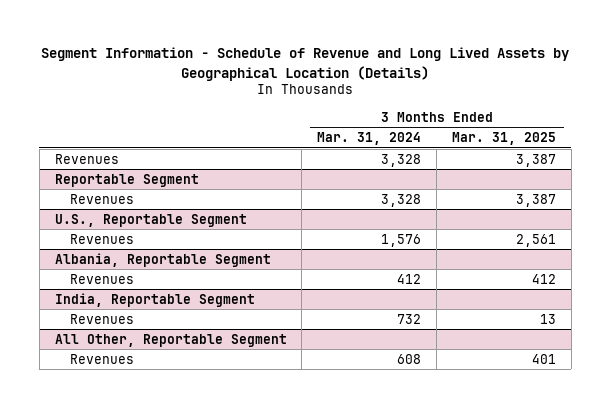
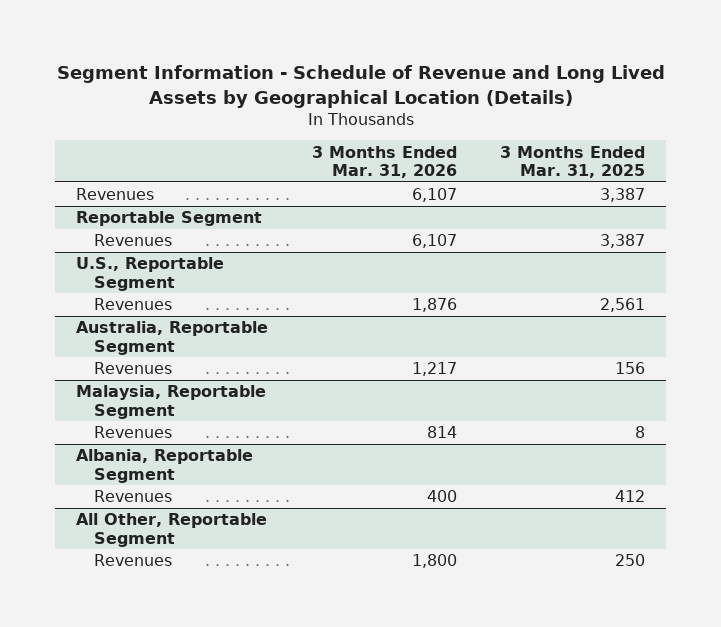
[317,131,422,145] Mar. 31, 2024 -> none
none -> [311,145,457,179] 3 Months Ended Mar. 31, 2026
none -> [76,321,269,355] Australia, Reportable Segment
none -> [93,362,172,375] Revenues
none -> [76,385,267,419] Malaysia, Reportable Segment
none -> [93,426,172,439] Revenues
[54,292,255,307] India, Reportable Segment -> none
[69,313,134,324] Revenues -> none
[531,353,556,364] 401 -> [614,554,645,567] 250

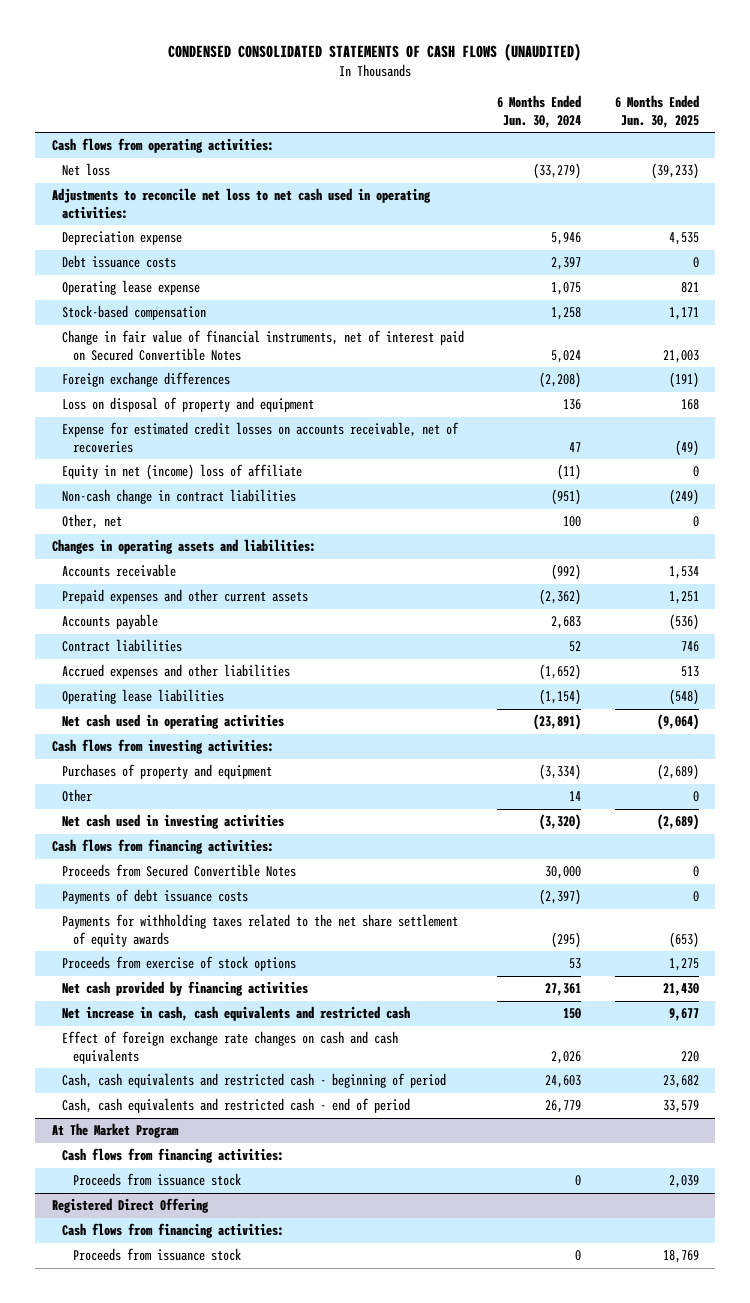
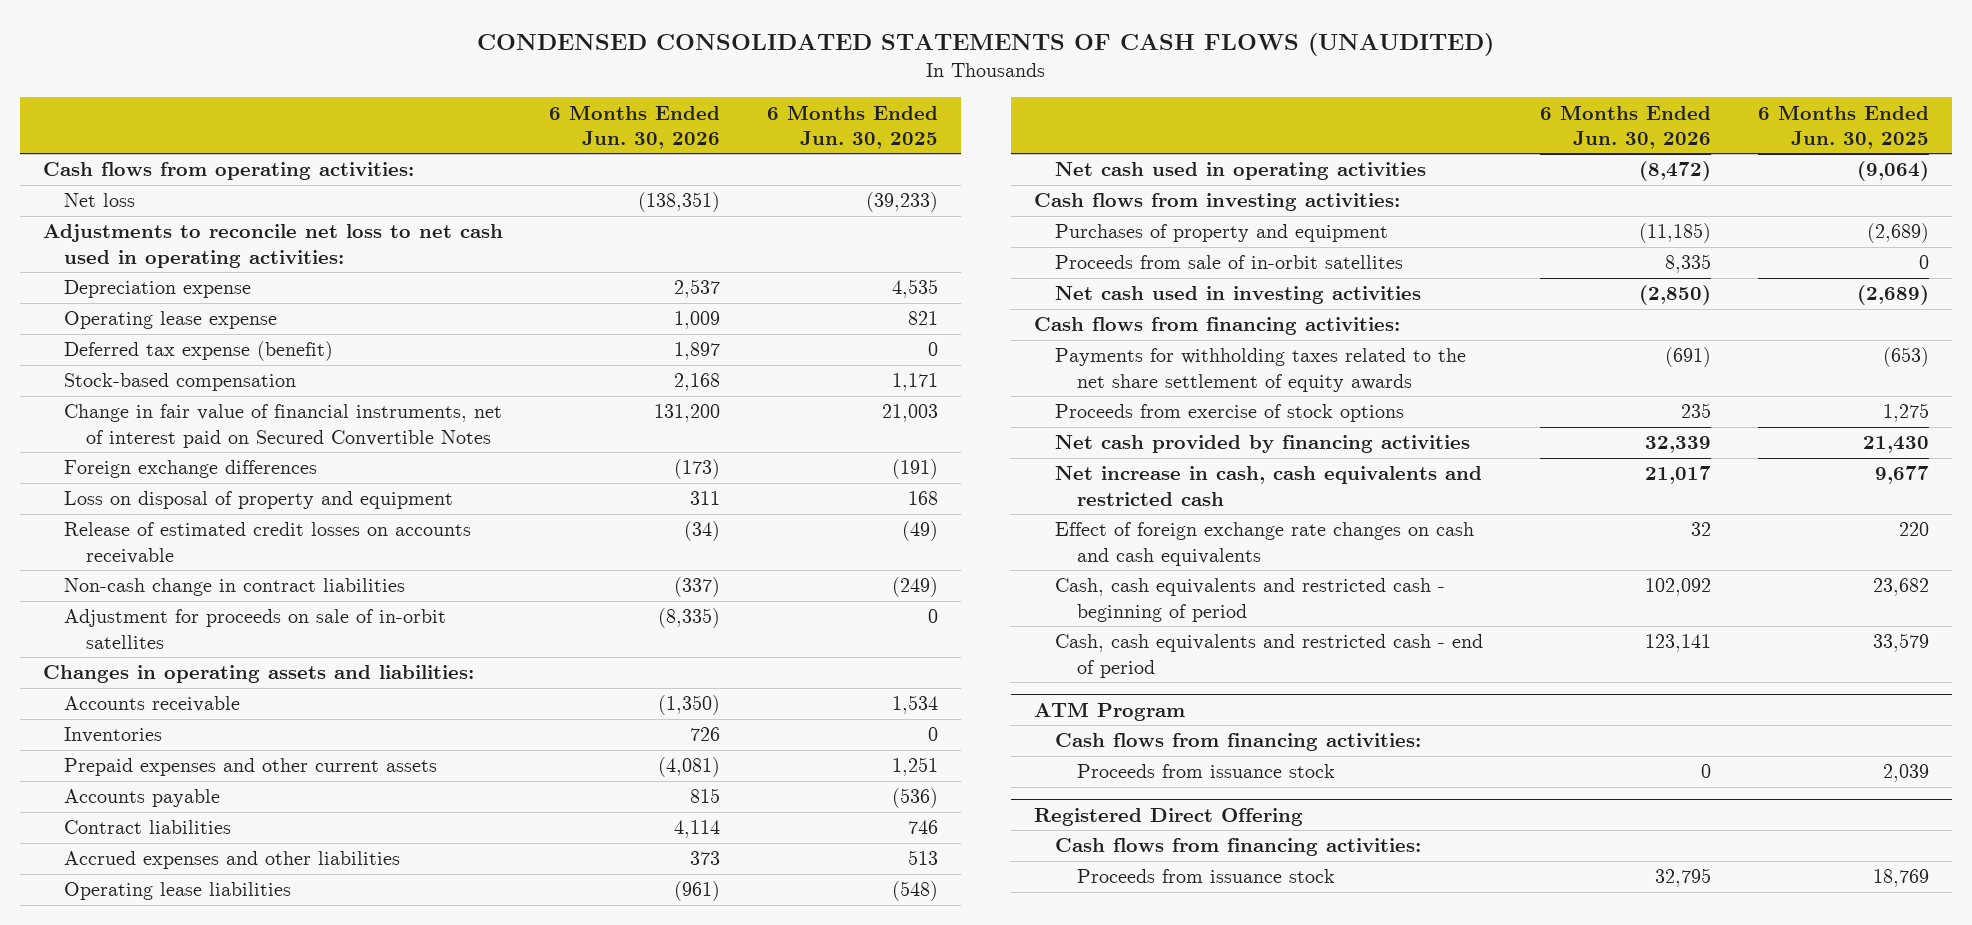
[497,95,582,128] 6 Months Ended Jun. 30, 2024 -> none
none -> [549,104,721,149] 6 Months Ended Jun. 30, 2026
[62,255,177,269] Debt issuance costs -> none
none -> [64,341,334,362] Deferred tax expense (benefit)
[62,464,303,481] Equity in net (income) loss of affiliate -> none
[62,422,460,453] Expense for estimated credit losses on accounts receivable, net of recoveries -> [64,522,472,564] Release of estimated credit losses on accounts receivable
[62,514,123,530] Other, net -> none
none -> [64,609,447,649] Adjustment for proceeds on sale of in-orbit satellites
none -> [64,727,163,744] Inventories
[62,789,93,803] Other -> none
none -> [1055,255,1404,270] Proceeds from sale of in-orbit satellites
[62,864,297,878] Proceeds from Secured Convertible Notes -> none
[62,889,249,905] Payments of debt issuance costs -> none
[51,1123,179,1139] At The Market Program -> [1033,701,1185,721] ATM Program

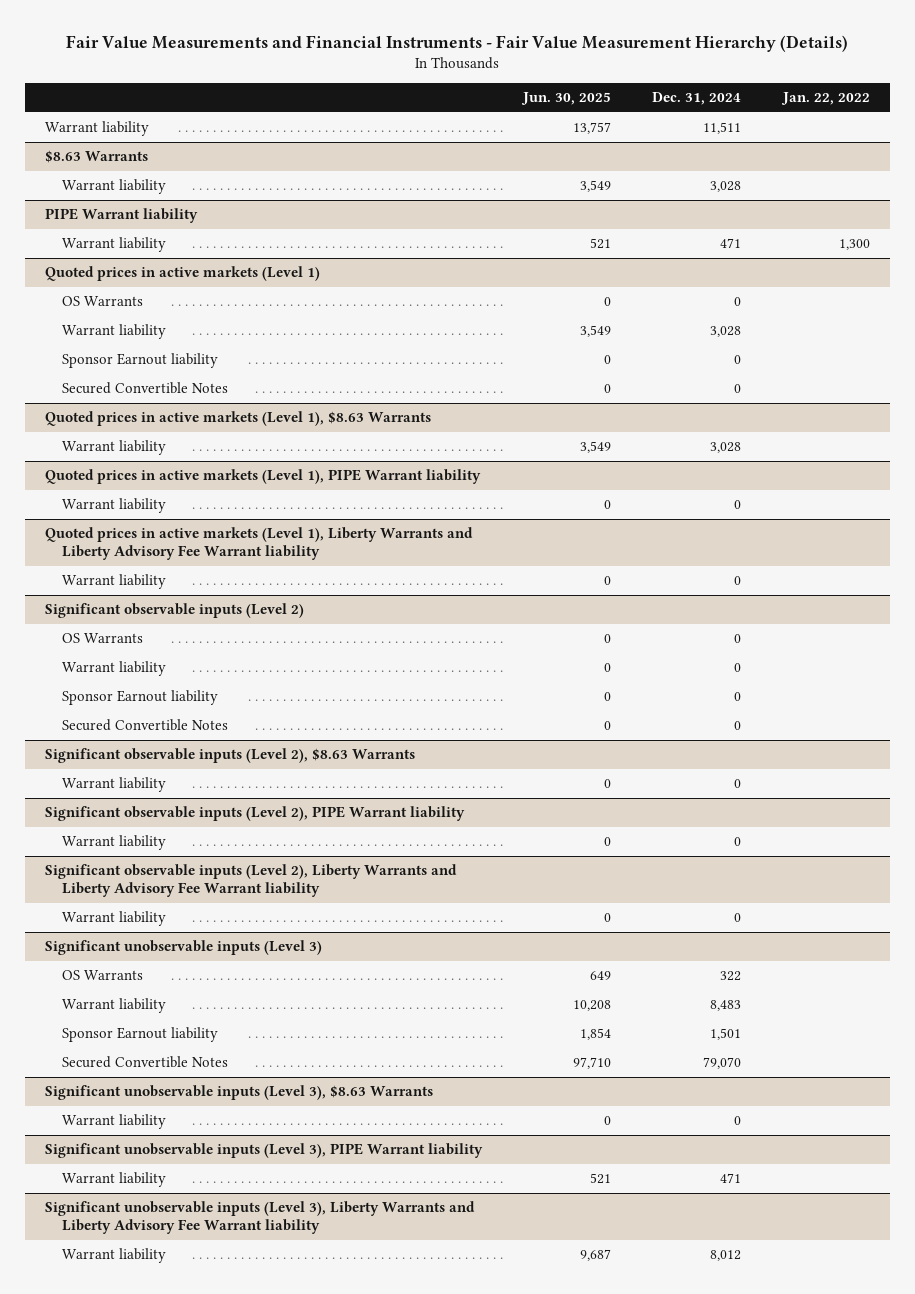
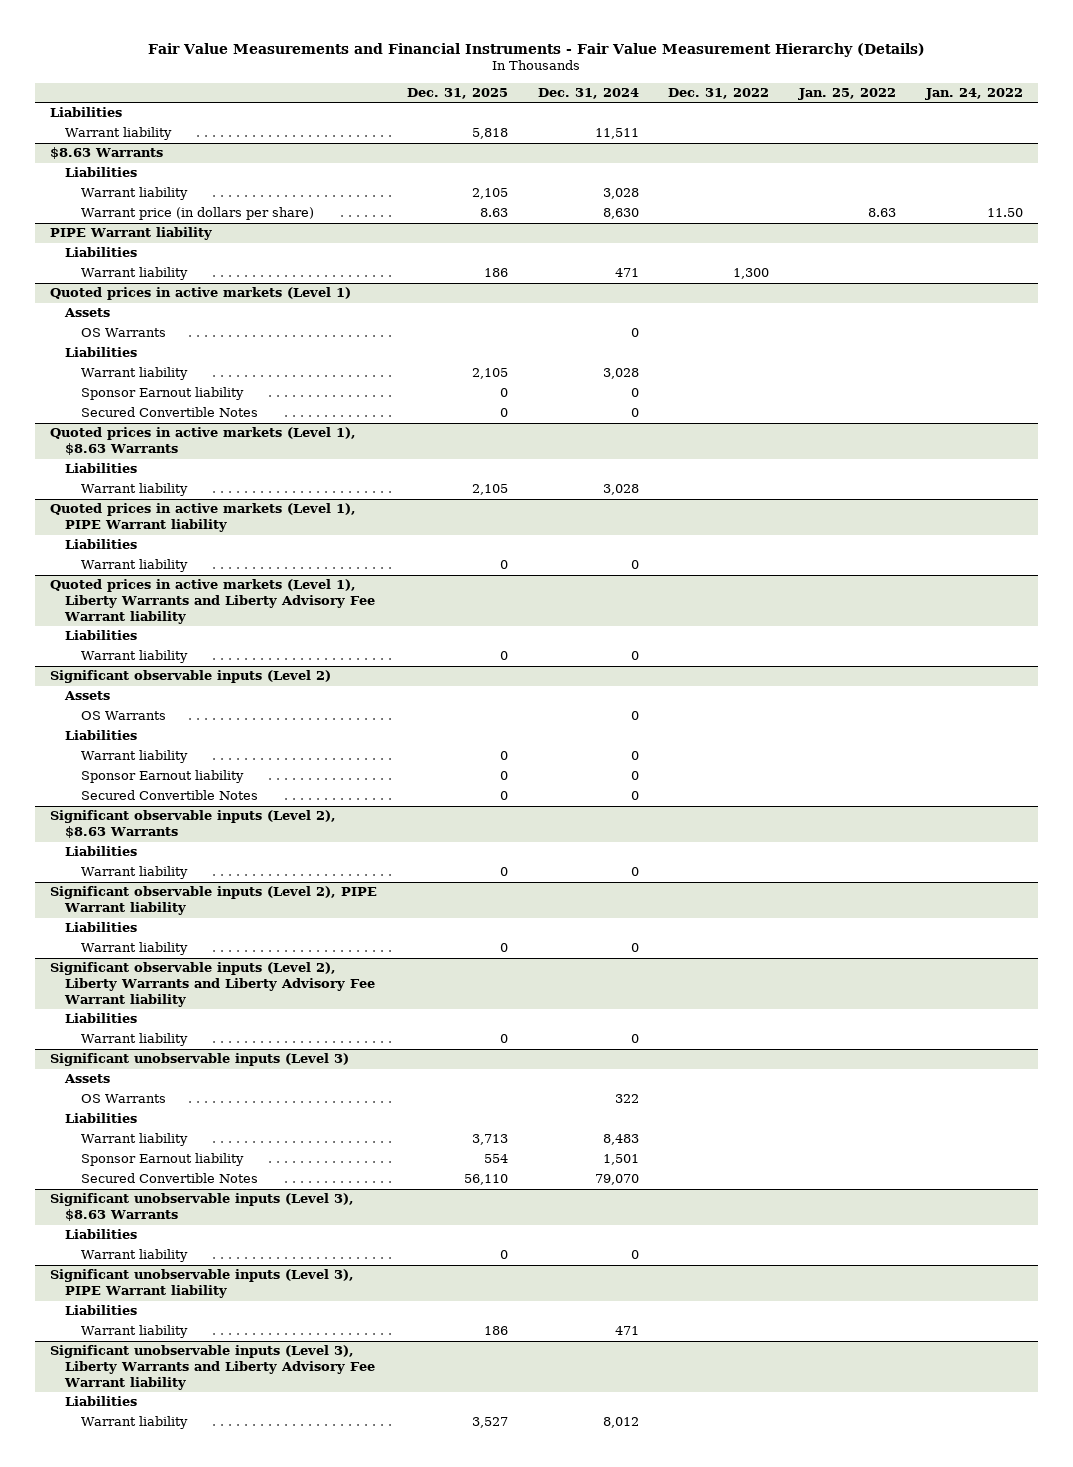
[521,92,612,106] Jun. 30, 2025 -> none
[780,92,870,106] Jan. 22, 2022 -> none
none -> [406,87,508,99] Dec. 31, 2025
none -> [668,87,770,99] Dec. 31, 2022
none -> [798,87,897,100] Jan. 25, 2022
none -> [925,87,1024,100] Jan. 24, 2022
none -> [49,107,122,118] Liabilities
none -> [65,167,138,178] Liabilities
none -> [81,207,315,221] Warrant price (in dollars per share)
none -> [65,247,138,258] Liabilities
none -> [64,308,111,318] Assets
none -> [65,347,138,358] Liabilities
none -> [65,463,138,474] Liabilities
none -> [65,539,138,550] Liabilities
none -> [65,630,138,641] Liabilities
none -> [64,691,111,701] Assets
none -> [65,730,138,741] Liabilities
none -> [65,846,138,857] Liabilities
none -> [65,922,138,933] Liabilities
none -> [65,1013,138,1024] Liabilities
none -> [64,1074,111,1084] Assets
none -> [65,1113,138,1124] Liabilities
none -> [65,1229,138,1240] Liabilities
none -> [65,1305,138,1316] Liabilities
none -> [65,1396,138,1407] Liabilities

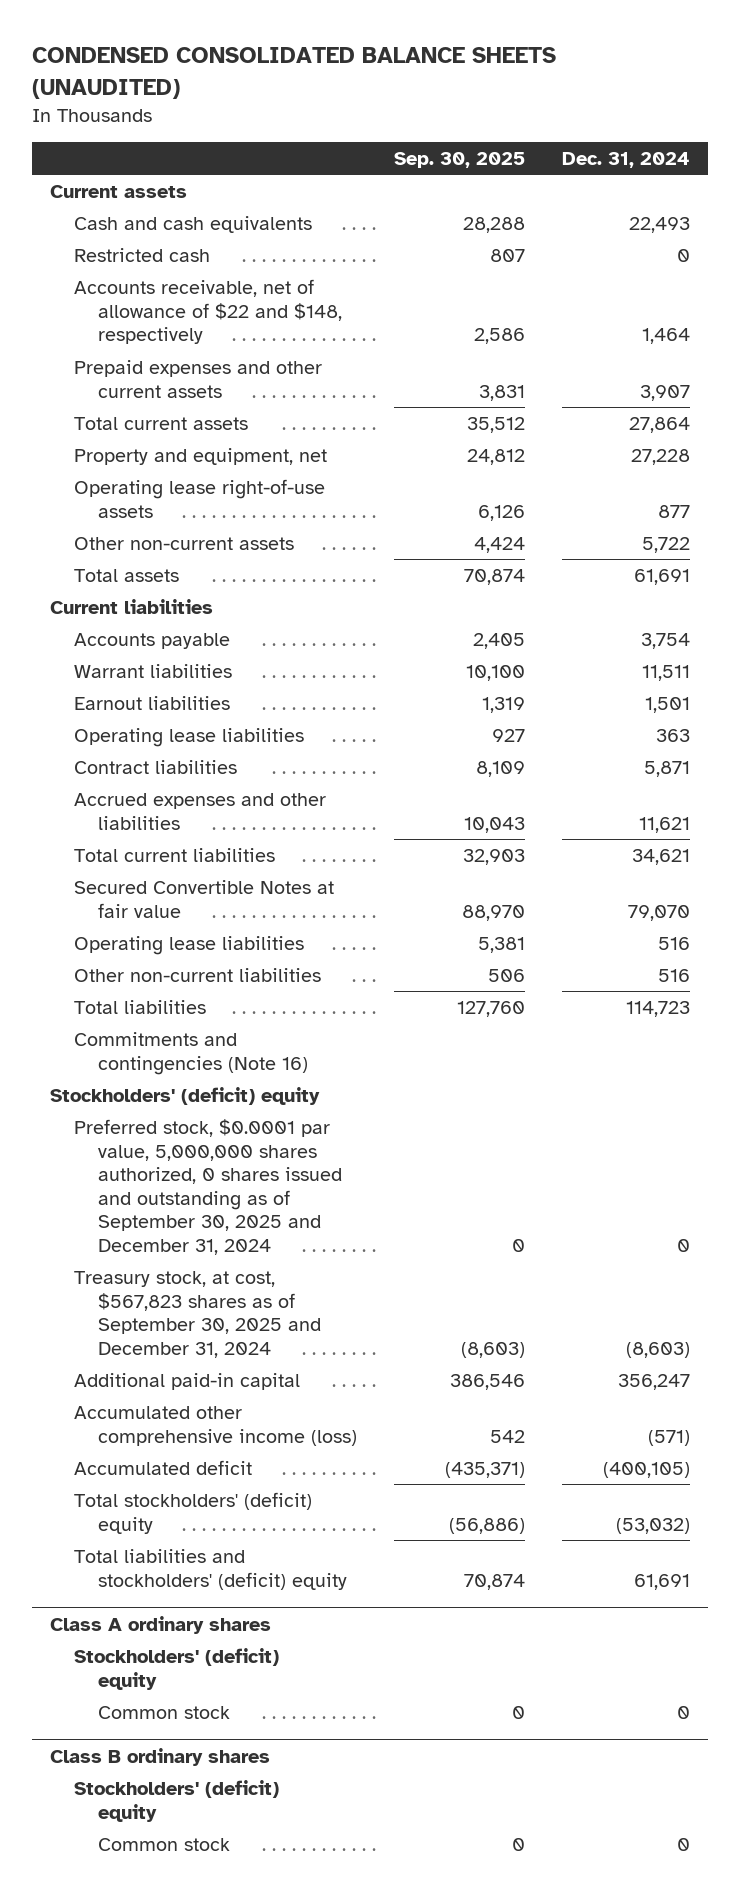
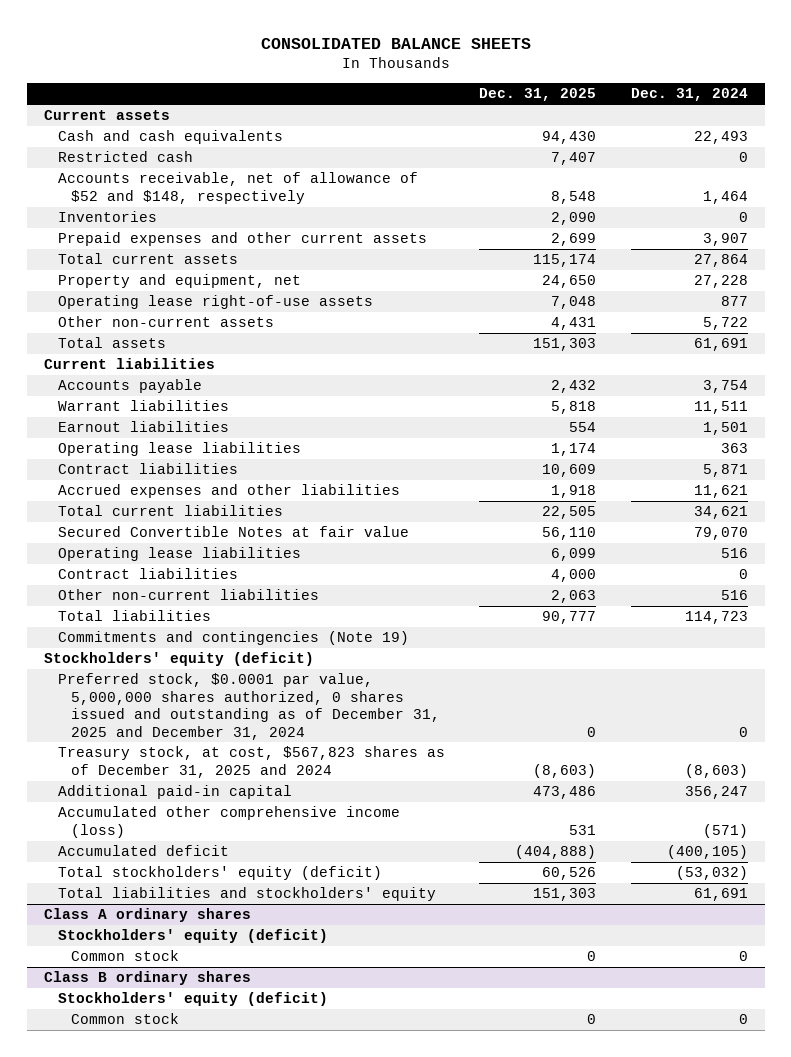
[32,47,557,99] CONDENSED CONSOLIDATED BALANCE SHEETS (UNAUDITED) -> [260,37,531,49] CONSOLIDATED BALANCE SHEETS
[393,152,525,169] Sep. 30, 2025 -> none
none -> [479,88,597,102] Dec. 31, 2025
[74,279,343,345] Accounts receivable, net of allowance of $22 and $148, respectively -> [57,172,418,204] Accounts receivable, net of allowance of $52 and $148, respectively
none -> [57,211,157,223] Inventories
none -> [57,568,238,580] Contract liabilities
[74,1032,309,1075] Commitments and contingencies (Note 16) -> [57,631,409,646] Commitments and contingencies (Note 19)
[50,1087,321,1106] Stockholders' (deficit) equity -> [43,652,314,667] Stockholders' equity (deficit)
[74,1119,343,1255] Preferred stock, $0.0001 par value, 5,000,000 shares authorized, 0 shares issued and outstanding as of September 30, 2025 and December 31, 2024 -> [57,673,441,740] Preferred stock, $0.0001 par value, 5,000,000 shares authorized, 0 shares issued and outstanding as of December 31, 2025 and December 31, 2024
[74,1271,322,1358] Treasury stock, at cost, $567,823 shares as of September 30, 2025 and December 31, 2024 -> [57,746,445,778] Treasury stock, at cost, $567,823 shares as of December 31, 2025 and 2024
[74,1492,313,1534] Total stockholders' (deficit) equity -> [57,866,382,881] Total stockholders' equity (deficit)
[74,1549,348,1590] Total liabilities and stockholders' (deficit) equity -> [57,887,436,902] Total liabilities and stockholders' equity
[74,1648,280,1690] Stockholders' (deficit) equity -> [57,929,328,944] Stockholders' equity (deficit)
[74,1780,280,1822] Stockholders' (deficit) equity -> [57,992,328,1007] Stockholders' equity (deficit)

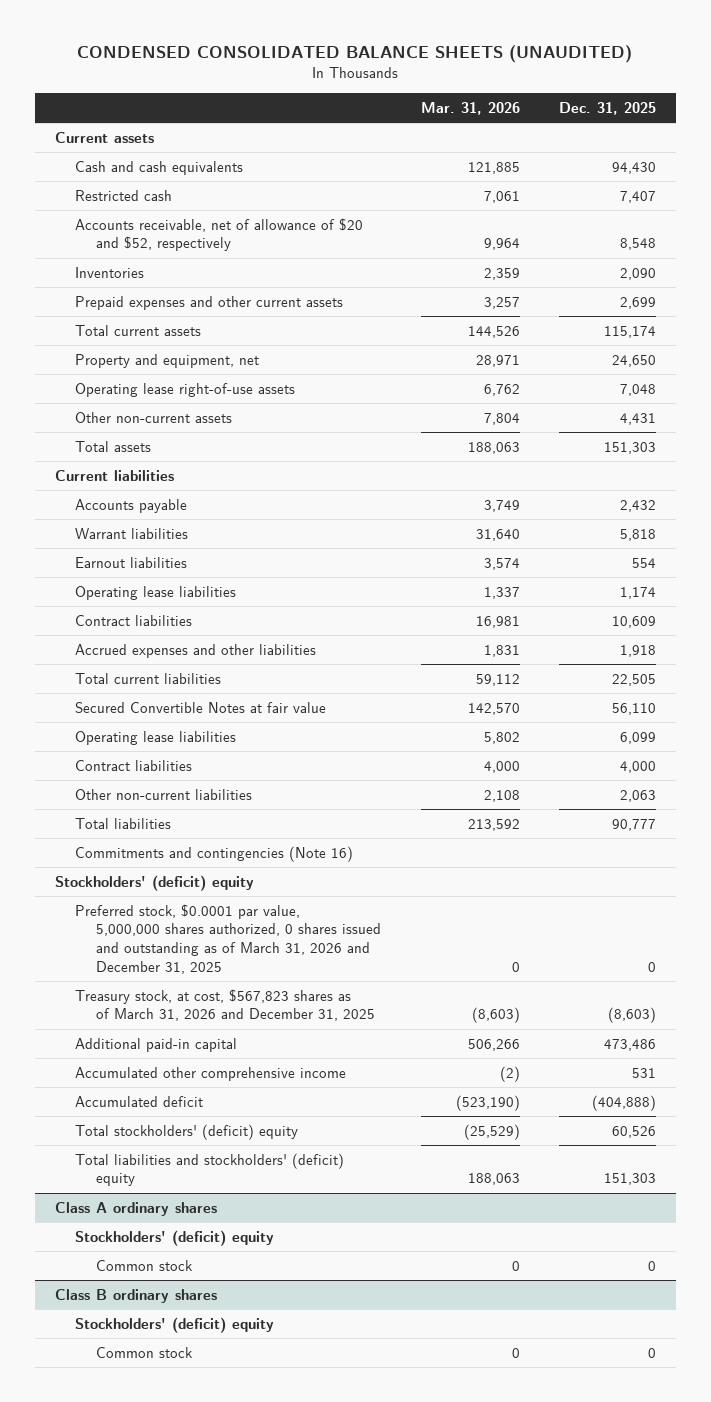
[260,37,531,49] CONSOLIDATED BALANCE SHEETS -> [77,45,633,64] CONDENSED CONSOLIDATED BALANCE SHEETS (UNAUDITED)
[630,88,748,102] Dec. 31, 2024 -> none
none -> [420,101,520,115] Mar. 31, 2026
[57,172,418,204] Accounts receivable, net of allowance of $52 and $148, respectively -> [75,217,364,252] Accounts receivable, net of allowance of $20 and $52, respectively
[57,631,409,646] Commitments and contingencies (Note 19) -> [75,845,354,862] Commitments and contingencies (Note 16)
[43,652,314,667] Stockholders' equity (deficit) -> [54,874,254,891] Stockholders' (deficit) equity
[57,673,441,740] Preferred stock, $0.0001 par value, 5,000,000 shares authorized, 0 shares issued and outstanding as of December 31, 2025 and December 31, 2024 -> [75,903,382,974] Preferred stock, $0.0001 par value, 5,000,000 shares authorized, 0 shares issued and outstanding as of March 31, 2026 and December 31, 2025
[57,746,445,778] Treasury stock, at cost, $567,823 shares as of December 31, 2025 and 2024 -> [75,988,376,1022] Treasury stock, at cost, $567,823 shares as of March 31, 2026 and December 31, 2025
[57,806,400,838] Accumulated other comprehensive income (loss) -> [75,1066,347,1081] Accumulated other comprehensive income
[57,866,382,881] Total stockholders' equity (deficit) -> [75,1123,299,1140] Total stockholders' (deficit) equity
[57,887,436,902] Total liabilities and stockholders' equity -> [75,1152,345,1187] Total liabilities and stockholders' (deficit) equity
[57,929,328,944] Stockholders' equity (deficit) -> [75,1229,275,1246] Stockholders' (deficit) equity
[57,992,328,1007] Stockholders' equity (deficit) -> [75,1316,275,1333] Stockholders' (deficit) equity

